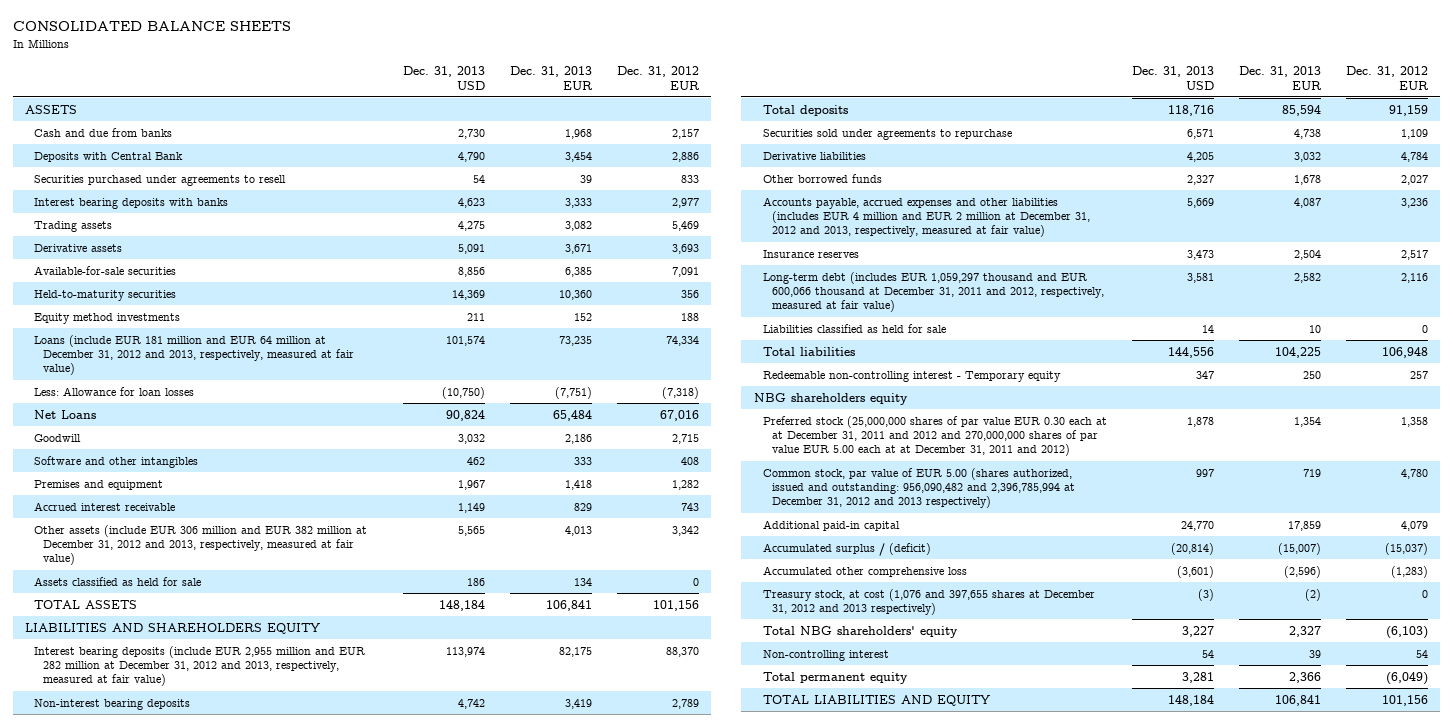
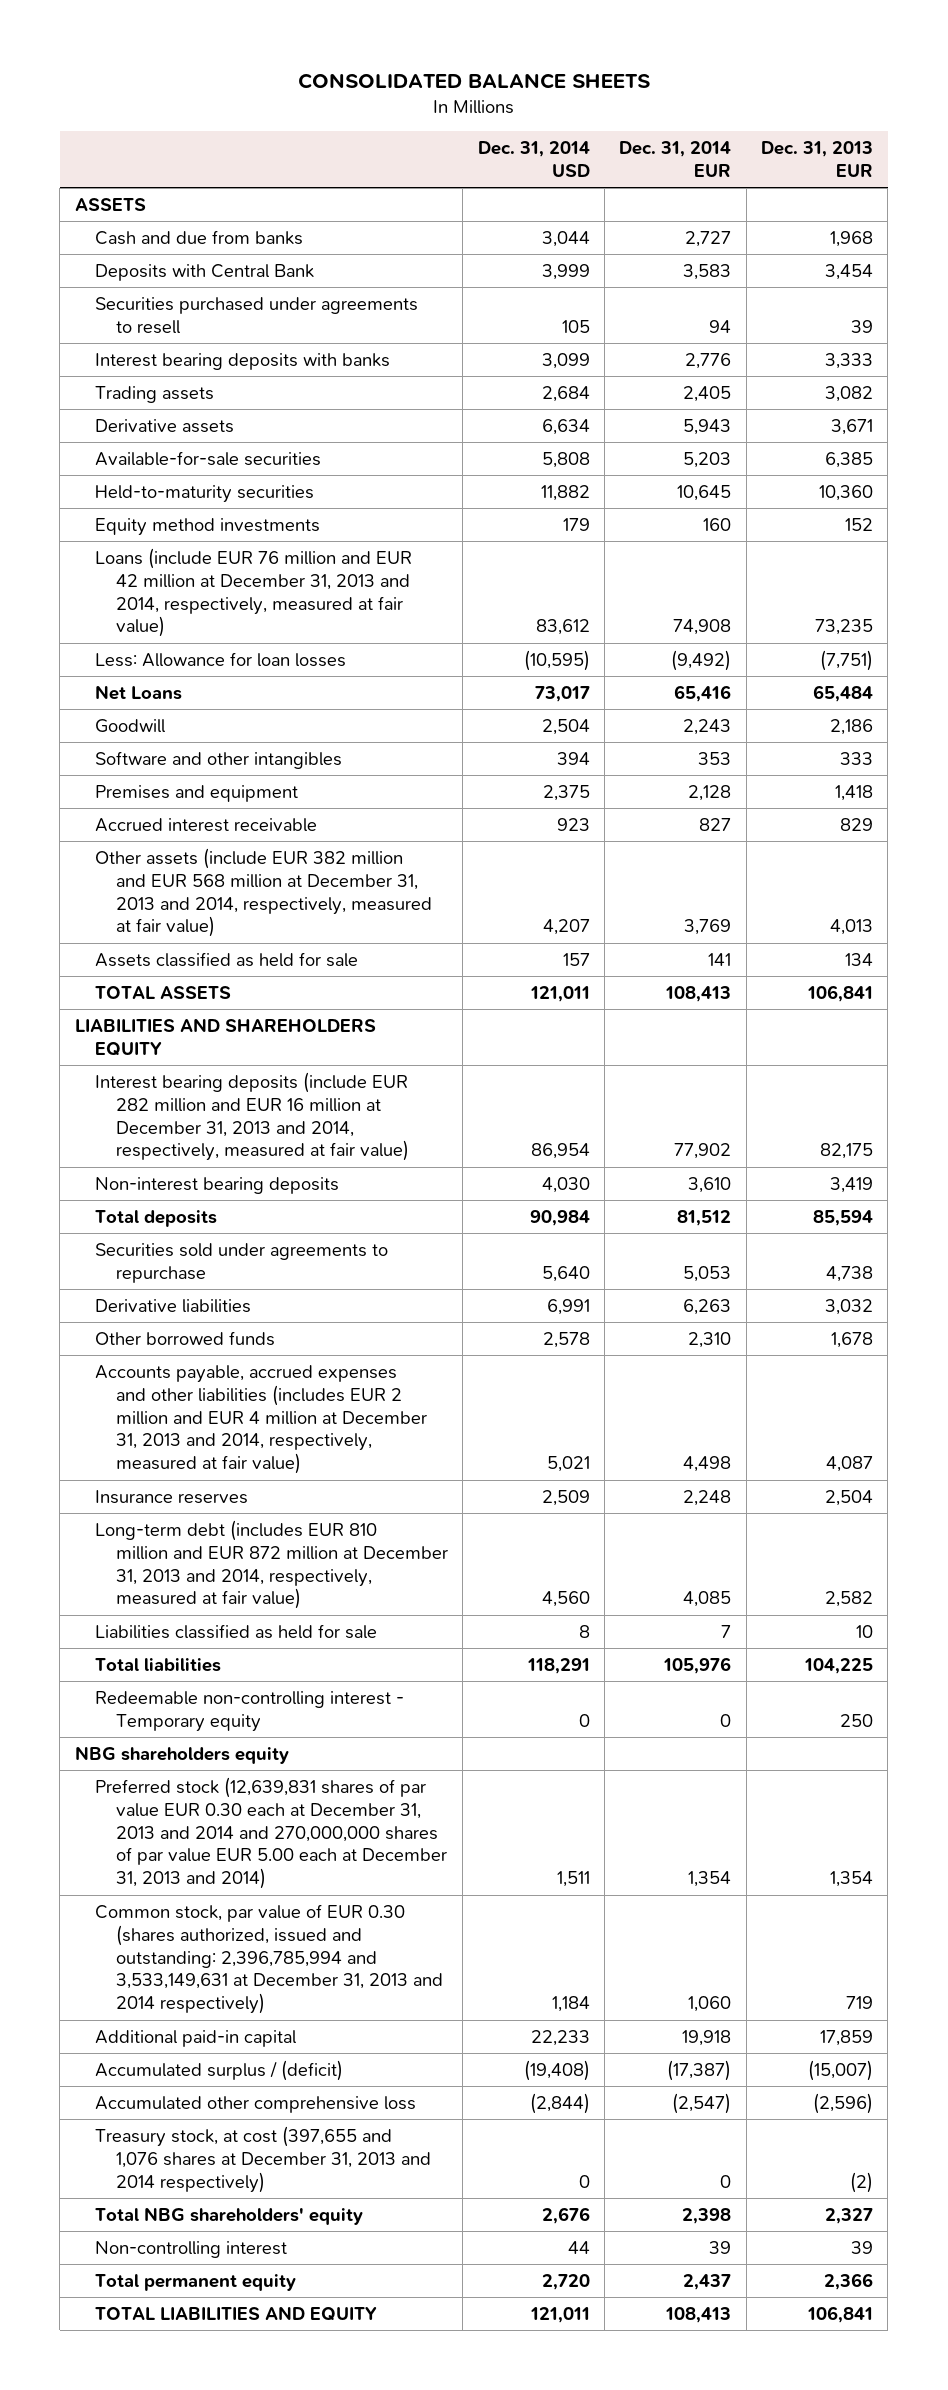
[402,66,485,90] Dec. 31, 2013 USD -> none
[616,66,700,90] Dec. 31, 2012 EUR -> none
none -> [477,140,590,177] Dec. 31, 2014 USD
none -> [619,140,732,177] Dec. 31, 2014 EUR
[34,334,355,376] Loans (include EUR 181 million and EUR 64 million at December 31, 2012 and 2013, respectively, measured at fair value) -> [95,547,413,638] Loans (include EUR 76 million and EUR 42 million at December 31, 2013 and 2014, respectively, measured at fair value)
[34,524,368,566] Other assets (include EUR 306 million and EUR 382 million at December 31, 2012 and 2013, respectively, measured at fair value) -> [95,847,432,938] Other assets (include EUR 382 million and EUR 568 million at December 31, 2013 and 2014, respectively, measured at fair value)
[34,645,366,687] Interest bearing deposits (include EUR 2,955 million and EUR 282 million at December 31, 2012 and 2013, respectively, measured at fair value) -> [95,1071,409,1162] Interest bearing deposits (include EUR 282 million and EUR 16 million at December 31, 2013 and 2014, respectively, measured at fair value)
[762,196,1091,238] Accounts payable, accrued expenses and other liabilities (includes EUR 4 million and EUR 2 million at December 31, 2012 and 2013, respectively, measured at fair value) -> [95,1364,427,1475] Accounts payable, accrued expenses and other liabilities (includes EUR 2 million and EUR 4 million at December 31, 2013 and 2014, respectively, measured at fair value)
[762,271,1105,313] Long-term debt (includes EUR 1,059,297 thousand and EUR 600,066 thousand at December 31, 2011 and 2012, respectively, measured at fair value) -> [95,1519,448,1610] Long-term debt (includes EUR 810 million and EUR 872 million at December 31, 2013 and 2014, respectively, measured at fair value)
[762,415,1107,457] Preferred stock (25,000,000 shares of par value EUR 0.30 each at at December 31, 2011 and 2012 and 270,000,000 shares of par value EUR 5.00 each at at December 31, 2011 and 2012) -> [95,1776,447,1890] Preferred stock (12,639,831 shares of par value EUR 0.30 each at December 31, 2013 and 2014 and 270,000,000 shares of par value EUR 5.00 each at December 31, 2013 and 2014)
[762,467,1076,509] Common stock, par value of EUR 5.00 (shares authorized, issued and outstanding: 956,090,482 and 2,396,785,994 at December 31, 2012 and 2013 respectively) -> [95,1903,443,2015] Common stock, par value of EUR 0.30 (shares authorized, issued and outstanding: 2,396,785,994 and 3,533,149,631 at December 31, 2013 and 2014 respectively)
[762,588,1095,615] Treasury stock, at cost (1,076 and 397,655 shares at December 31, 2012 and 2013 respectively) -> [95,2125,431,2193] Treasury stock, at cost (397,655 and 1,076 shares at December 31, 2013 and 2014 respectively)

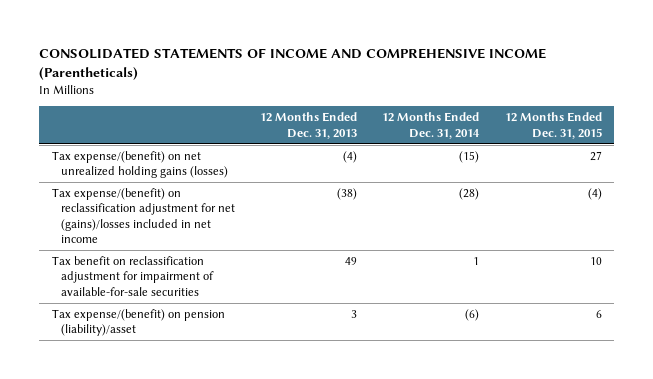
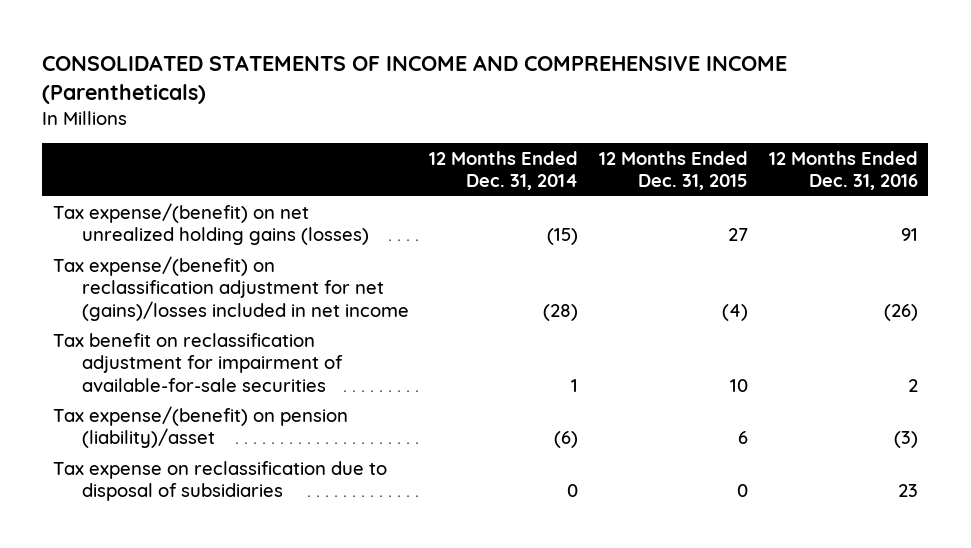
[259,112,357,139] 12 Months Ended Dec. 31, 2013 -> none
none -> [768,150,918,191] 12 Months Ended Dec. 31, 2016
none -> [52,460,387,502] Tax expense on reclassification due to disposal of subsidiaries

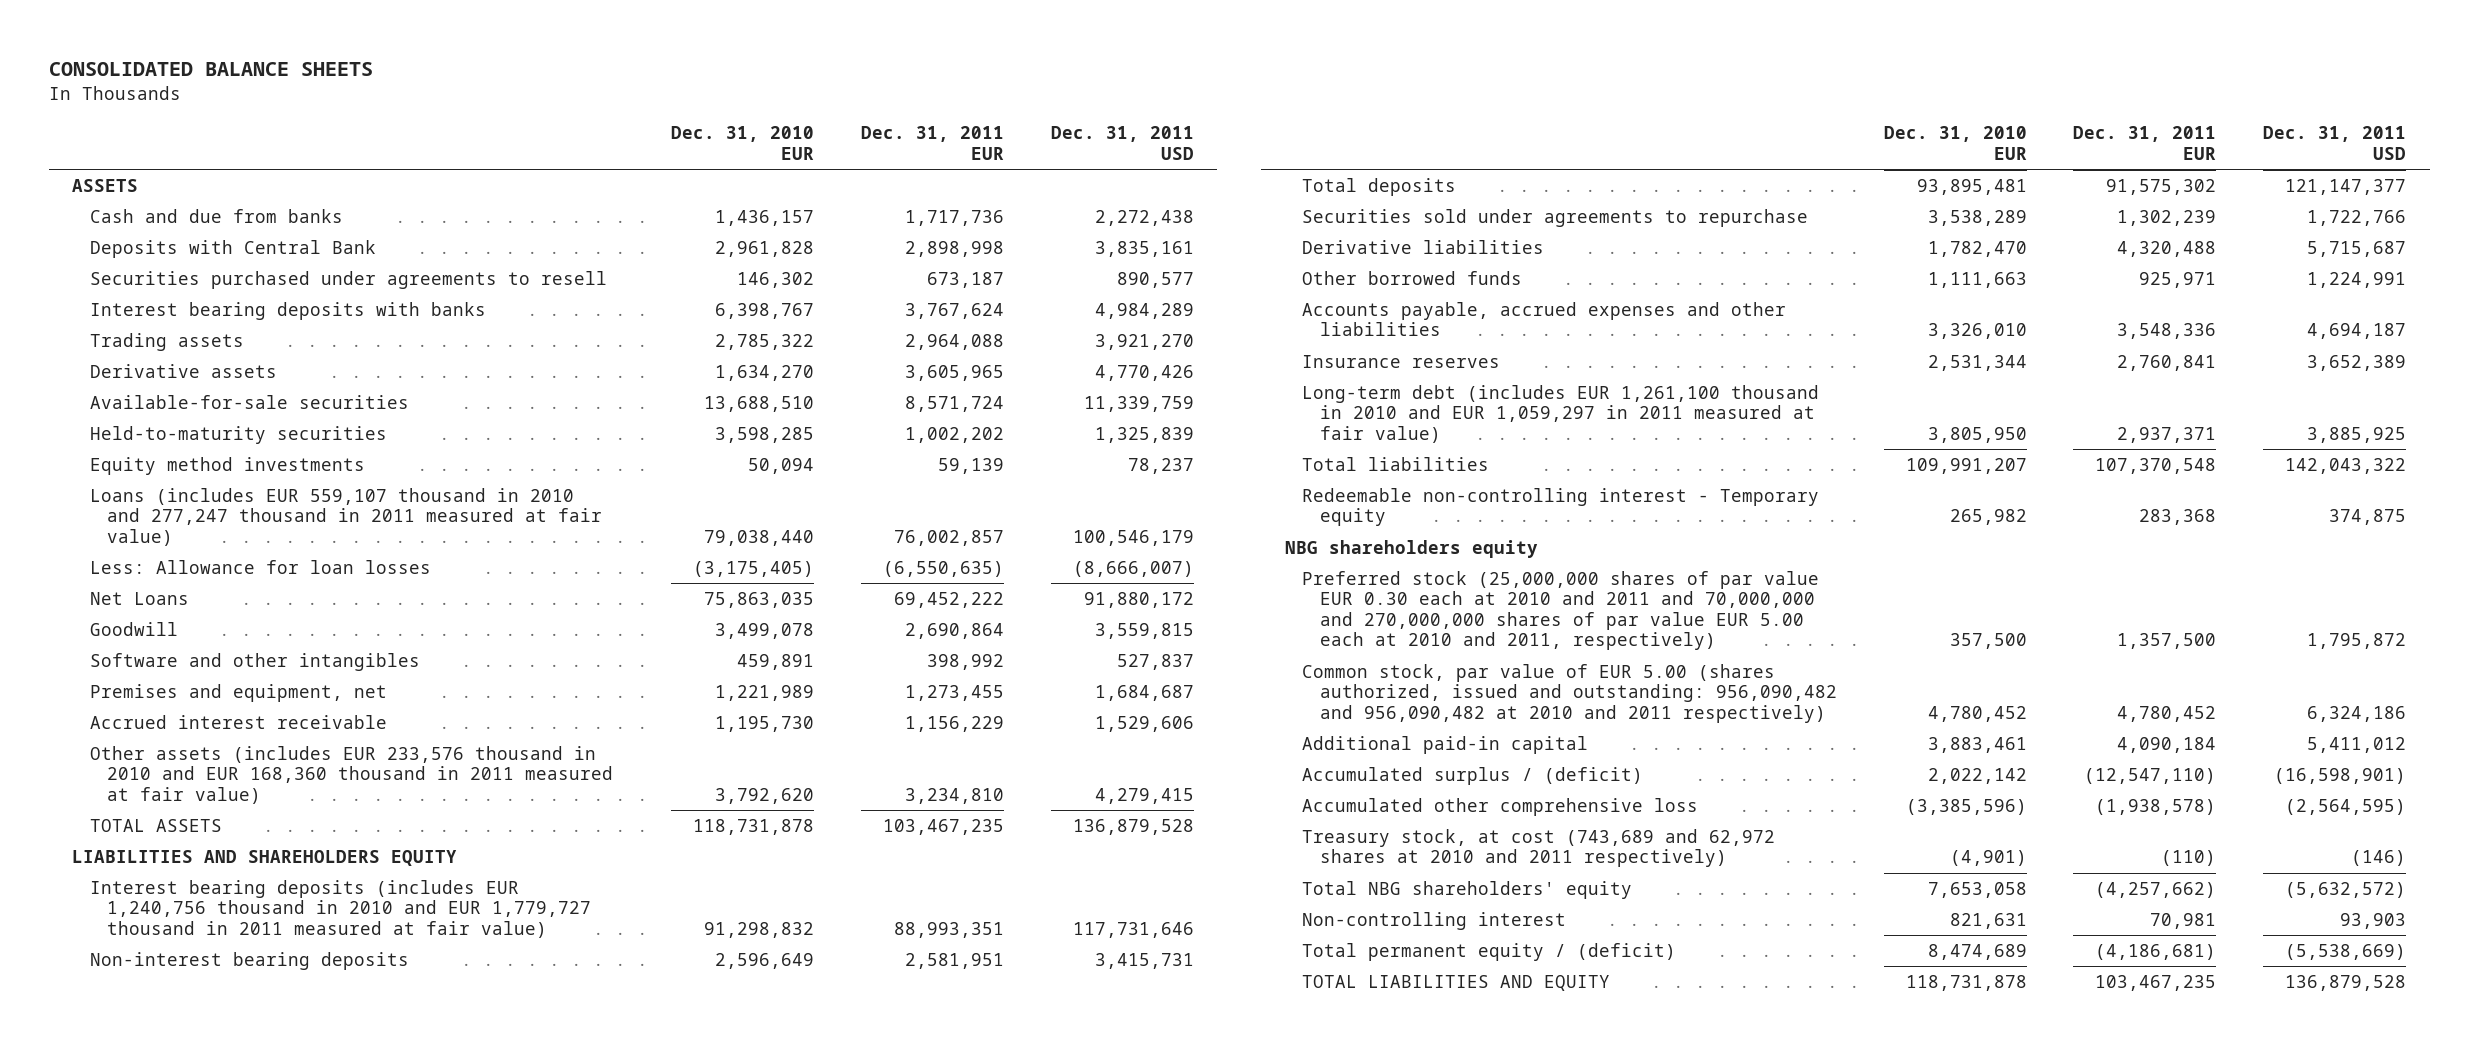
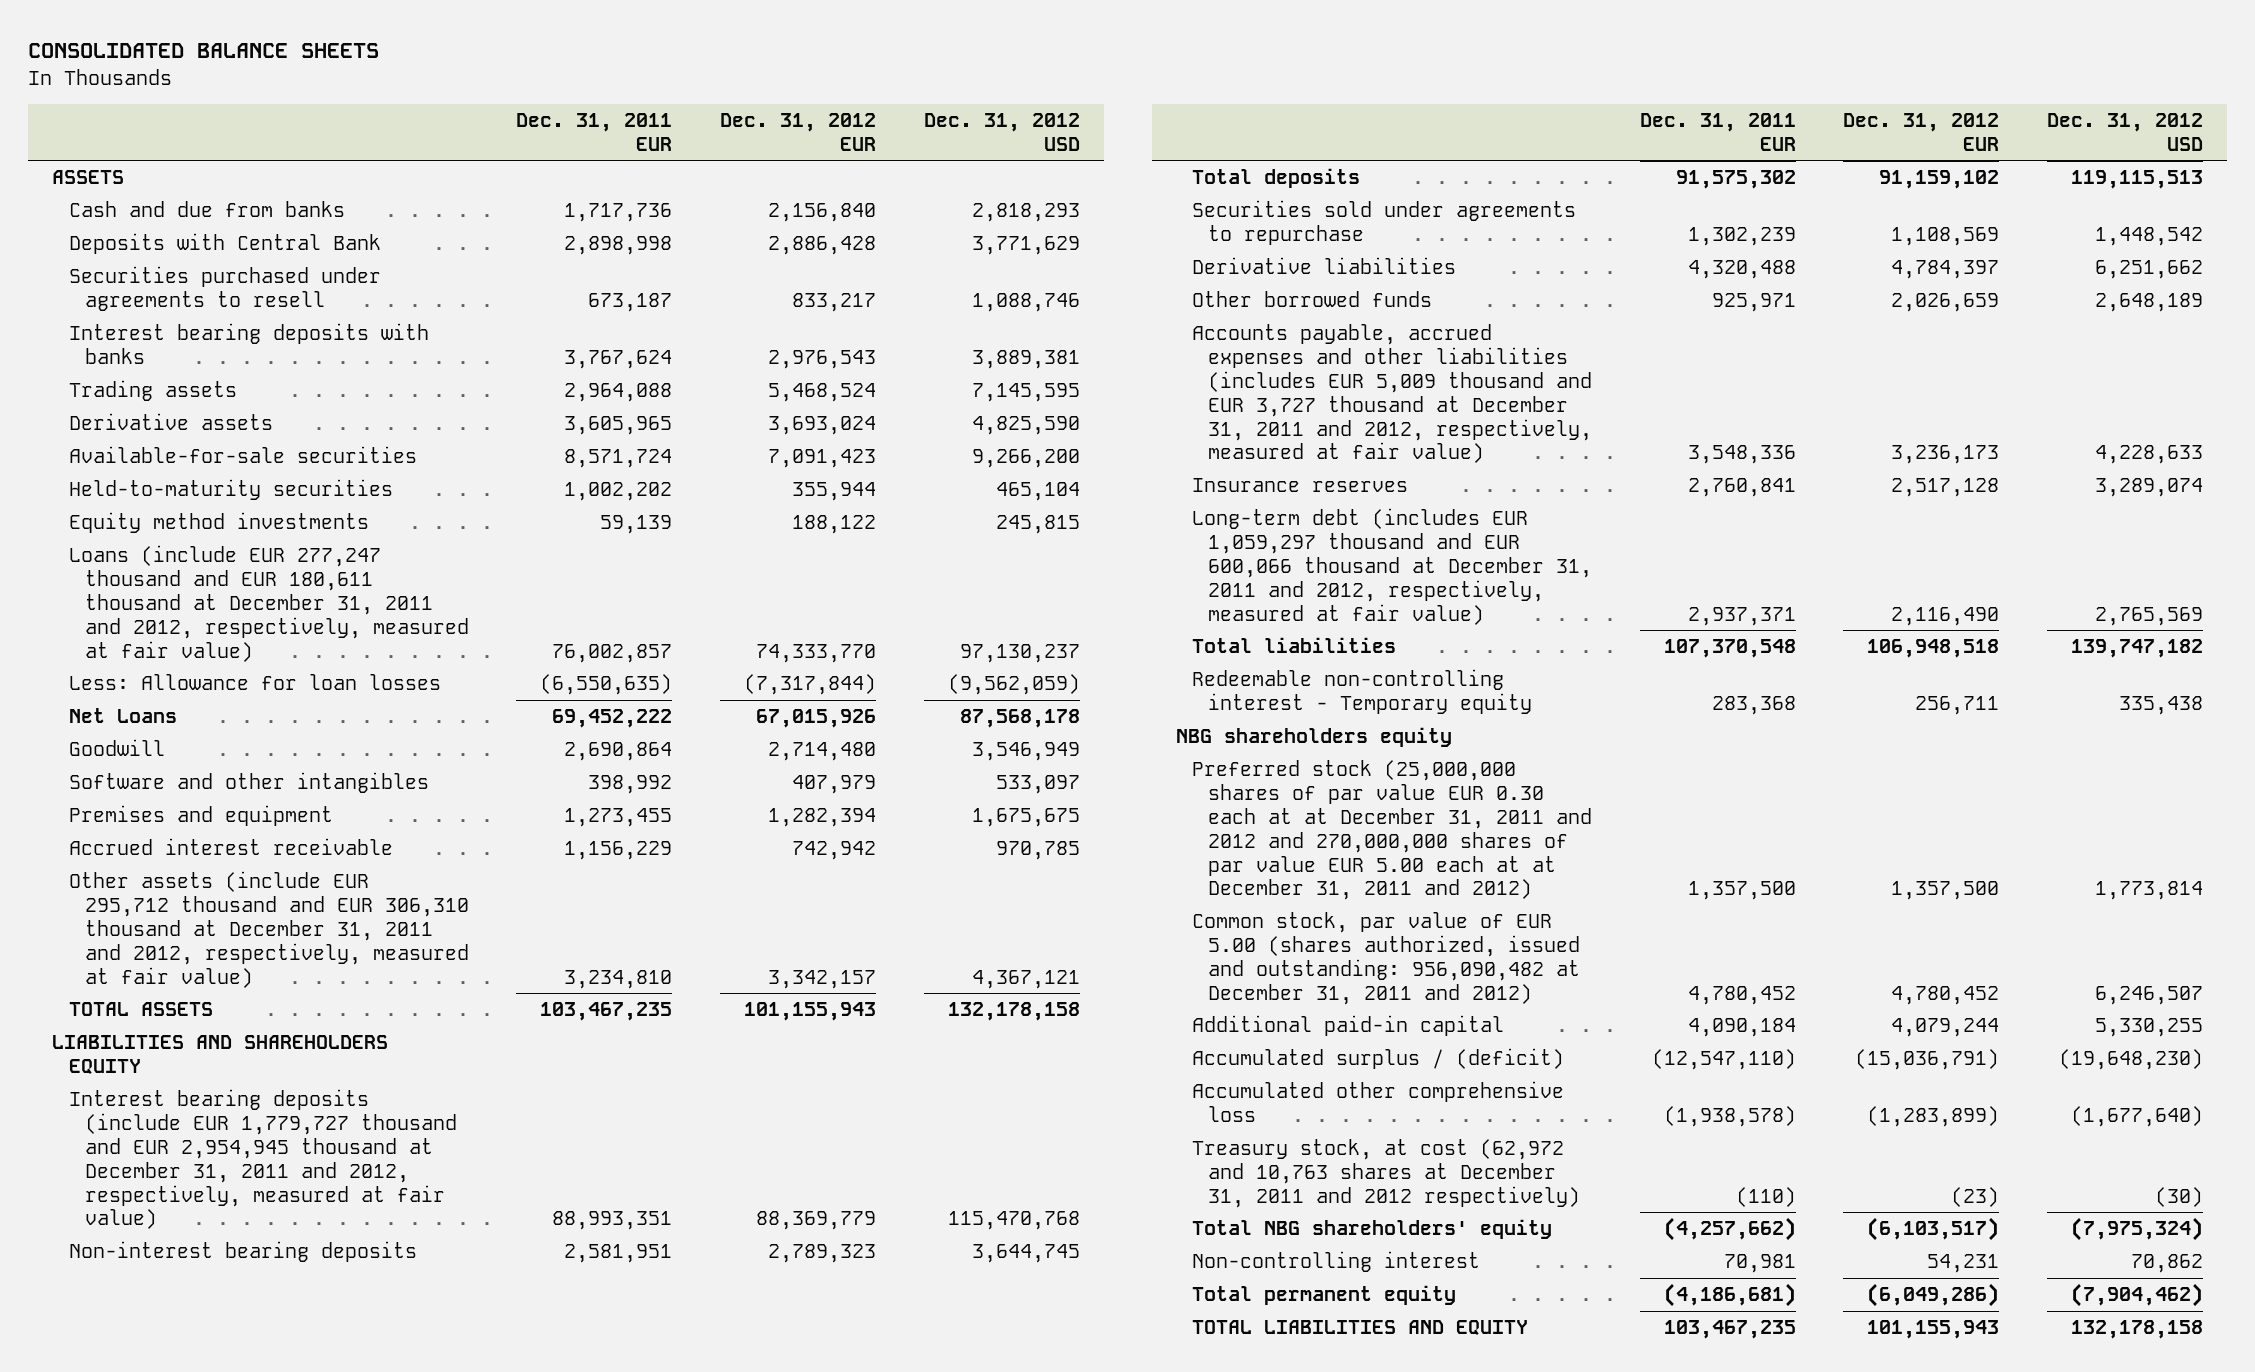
[671,126,815,161] Dec. 31, 2010 EUR -> none
[1050,126,1194,161] Dec. 31, 2011 USD -> none
none -> [720,112,877,151] Dec. 31, 2012 EUR
none -> [923,112,1080,151] Dec. 31, 2012 USD
[89,487,603,546] Loans (includes EUR 559,107 thousand in 2010 and 277,247 thousand in 2011 measured at fair value) -> [68,545,469,662] Loans (include EUR 277,247 thousand and EUR 180,611 thousand at December 31, 2011 and 2012, respectively, measured at fair value)
[89,683,387,702] Premises and equipment, net -> [68,805,333,827] Premises and equipment
[89,745,614,804] Other assets (includes EUR 233,576 thousand in 2010 and EUR 168,360 thousand in 2011 measured at fair value) -> [68,871,469,988] Other assets (include EUR 295,712 thousand and EUR 306,310 thousand at December 31, 2011 and 2012, respectively, measured at fair value)
[89,879,592,938] Interest bearing deposits (includes EUR 1,240,756 thousand in 2010 and EUR 1,779,727 thousand in 2011 measured at fair value) -> [68,1089,457,1230] Interest bearing deposits (include EUR 1,779,727 thousand and EUR 2,954,945 thousand at December 31, 2011 and 2012, respectively, measured at fair value)
[1302,301,1787,337] Accounts payable, accrued expenses and other liabilities -> [1191,324,1593,464] Accounts payable, accrued expenses and other liabilities (includes EUR 5,009 thousand and EUR 3,727 thousand at December 31, 2011 and 2012, respectively, measured at fair value)
[1302,384,1820,443] Long-term debt (includes EUR 1,261,100 thousand in 2010 and EUR 1,059,297 in 2011 measured at fair value) -> [1191,508,1593,625] Long-term debt (includes EUR 1,059,297 thousand and EUR 600,066 thousand at December 31, 2011 and 2012, respectively, measured at fair value)
[1302,570,1820,651] Preferred stock (25,000,000 shares of par value EUR 0.30 each at 2010 and 2011 and 70,000,000 and 270,000,000 shares of par value EUR 5.00 each at 2010 and 2011, respectively) -> [1191,760,1593,901] Preferred stock (25,000,000 shares of par value EUR 0.30 each at at December 31, 2011 and 2012 and 270,000,000 shares of par value EUR 5.00 each at at December 31, 2011 and 2012)
[1302,663,1837,723] Common stock, par value of EUR 5.00 (shares authorized, issued and outstanding: 956,090,482 and 956,090,482 at 2010 and 2011 respectively) -> [1191,912,1581,1005] Common stock, par value of EUR 5.00 (shares authorized, issued and outstanding: 956,090,482 at December 31, 2011 and 2012)
[1302,828,1776,868] Treasury stock, at cost (743,689 and 62,972 shares at 2010 and 2011 respectively) -> [1191,1139,1581,1208] Treasury stock, at cost (62,972 and 10,763 shares at December 31, 2011 and 2012 respectively)
[1302,942,1677,961] Total permanent equity / (deficit) -> [1191,1285,1456,1306] Total permanent equity

